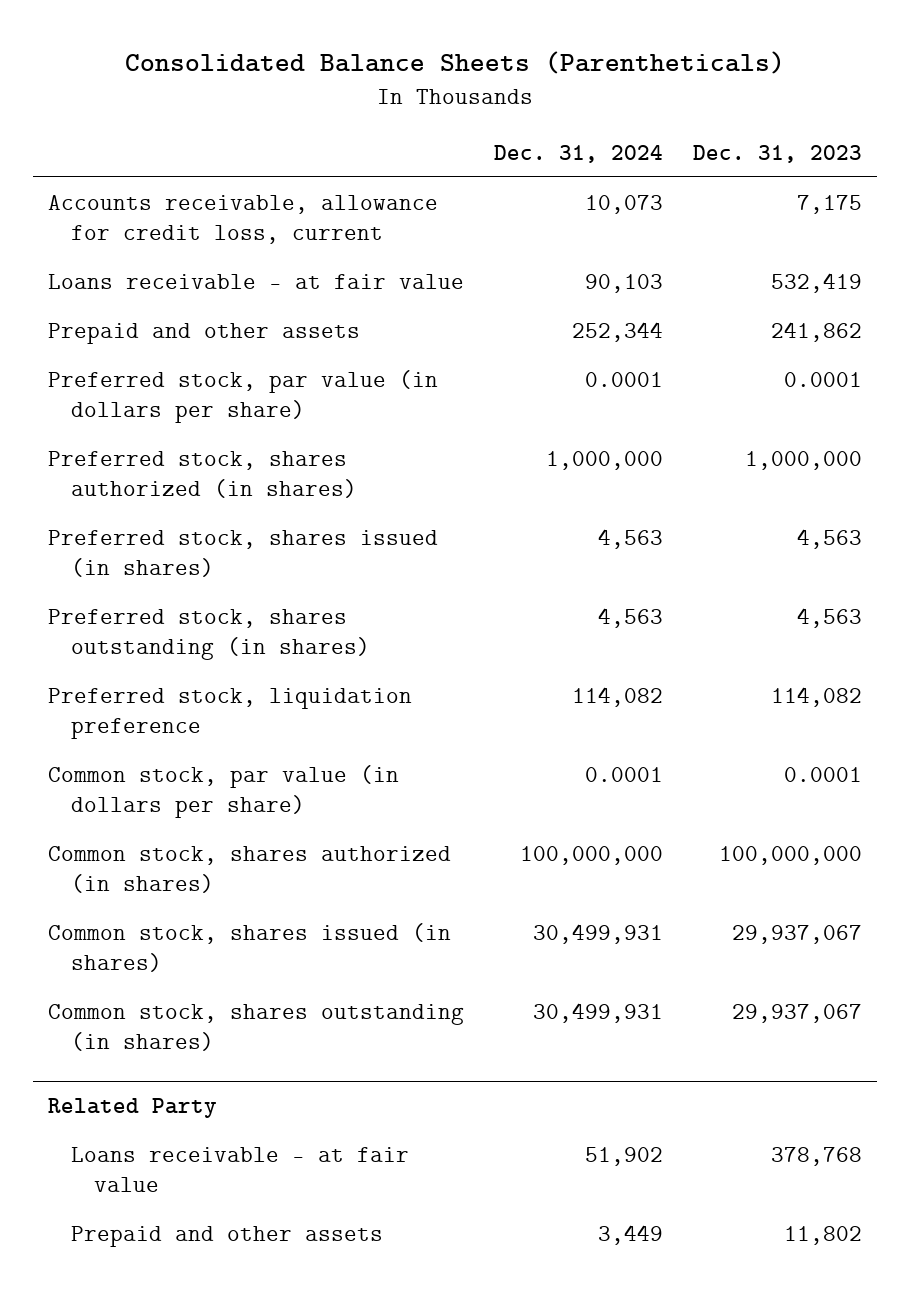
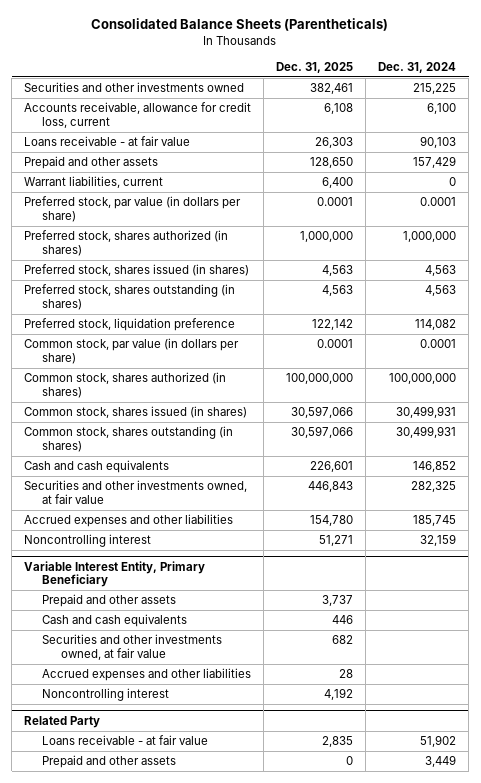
[693,144,863,163] Dec. 31, 2023 -> none
none -> [276,61,354,73] Dec. 31, 2025
none -> [24,82,245,93] Securities and other investments owned
[585,194,664,214] 10,073 -> [427,103,457,115] 6,100
[572,321,664,342] 252,344 -> [413,156,457,169] 157,429
none -> [24,176,164,189] Warrant liabilities, current
none -> [24,460,170,474] Cash and cash equivalents
none -> [24,480,248,504] Securities and other investments owned, at fair value
none -> [24,514,234,528] Accrued expenses and other liabilities
none -> [24,534,152,548] Noncontrolling interest
none -> [24,560,206,588] Variable Interest Entity, Primary Beneficiary
none -> [42,594,177,608] Prepaid and other assets
none -> [42,614,188,628] Cash and cash equivalents
none -> [42,634,223,660] Securities and other investments owned, at fair value
none -> [42,668,252,682] Accrued expenses and other liabilities
none -> [42,688,170,702] Noncontrolling interest

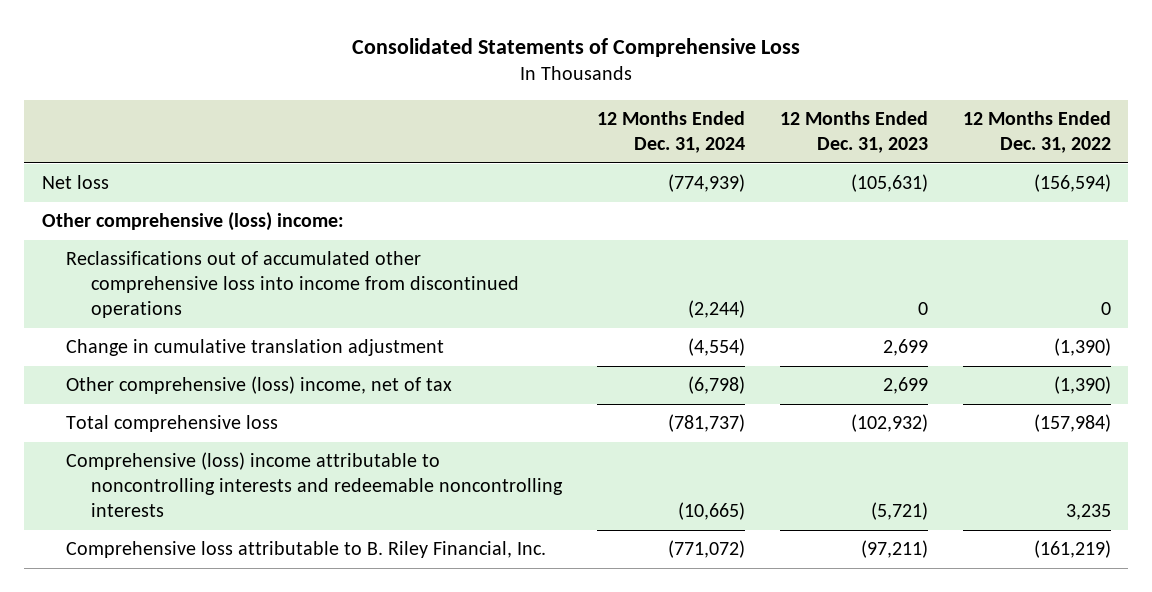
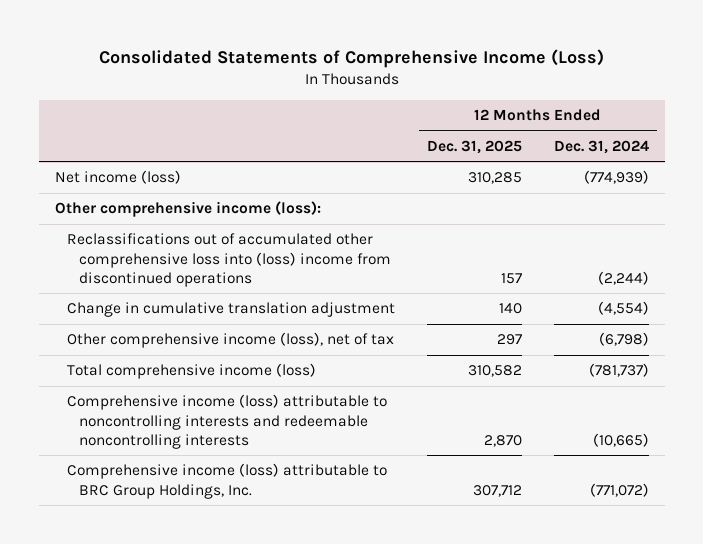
[352,38,801,58] Consolidated Statements of Comprehensive Loss -> [98,49,604,69] Consolidated Statements of Comprehensive Income (Loss)
[779,110,928,153] 12 Months Ended Dec. 31, 2023 -> none
[962,110,1111,153] 12 Months Ended Dec. 31, 2022 -> none
none -> [426,139,522,154] Dec. 31, 2025
[41,175,109,190] Net loss -> [54,170,181,185] Net income (loss)
[41,212,344,232] Other comprehensive (loss) income: -> [54,201,321,218] Other comprehensive income (loss):
[66,251,519,319] Reclassifications out of accumulated other comprehensive loss into income from discontinued operations -> [66,233,391,287] Reclassifications out of accumulated other comprehensive loss into (loss) income from discontinued operations
[66,376,453,395] Other comprehensive (loss) income, net of tax -> [66,332,394,349] Other comprehensive income (loss), net of tax
[66,415,279,433] Total comprehensive loss -> [66,363,316,380] Total comprehensive income (loss)
[66,452,563,518] Comprehensive (loss) income attributable to noncontrolling interests and redeemable noncontrolling interests -> [66,394,387,449] Comprehensive income (loss) attributable to noncontrolling interests and redeemable noncontrolling interests
[66,541,547,559] Comprehensive loss attributable to B. Riley Financial, Inc. -> [66,463,387,499] Comprehensive income (loss) attributable to BRC Group Holdings, Inc.

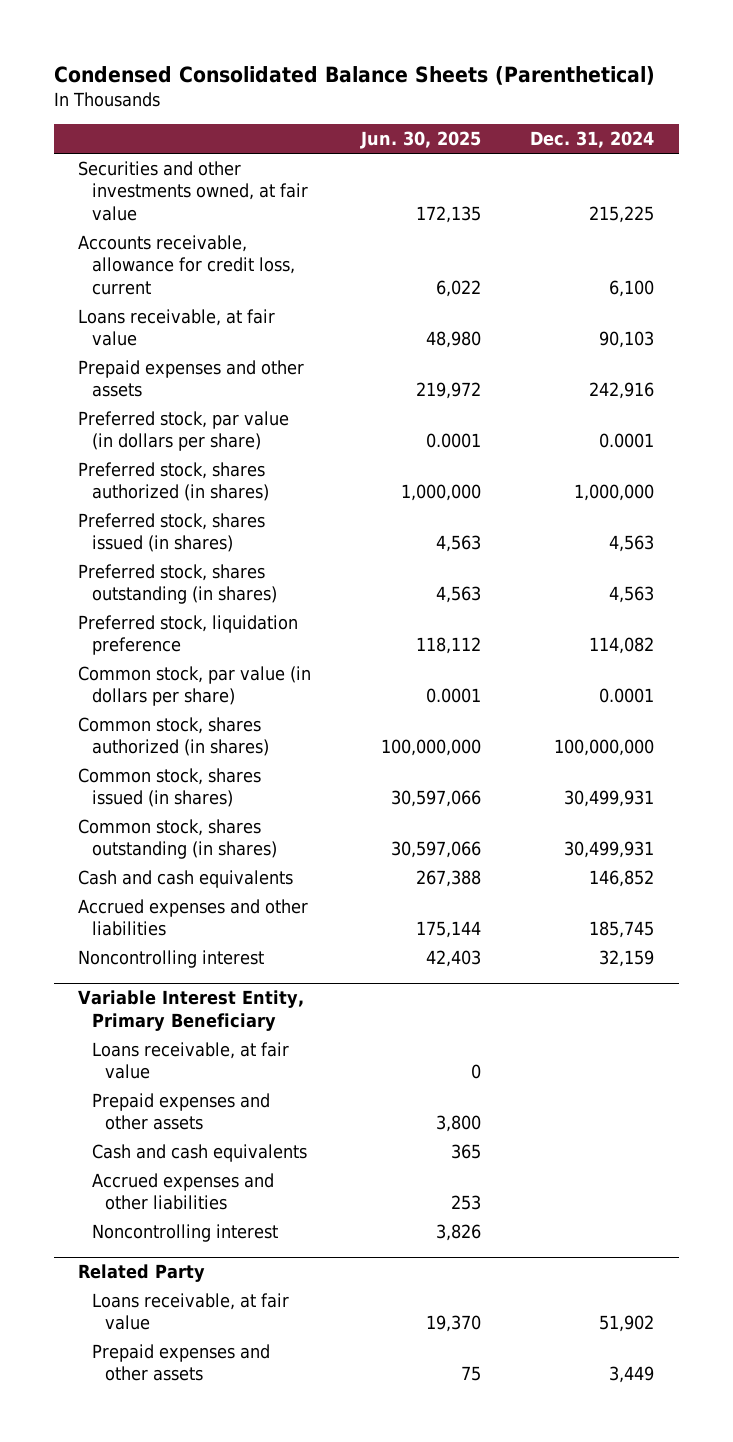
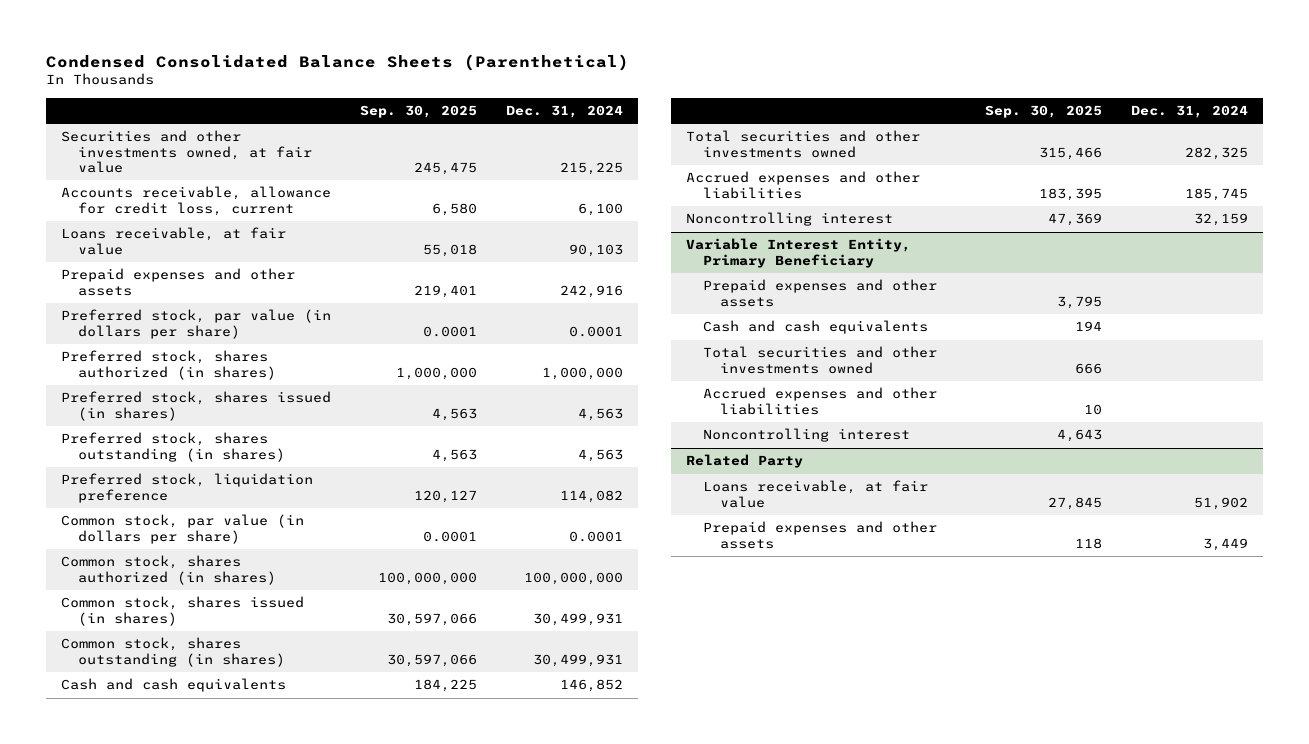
[359,131,481,150] Jun. 30, 2025 -> none
none -> [359,105,477,119] Sep. 30, 2025
none -> [685,130,920,158] Total securities and other investments owned
[91,1042,289,1080] Loans receivable, at fair value -> none
none -> [702,346,937,374] Total securities and other investments owned

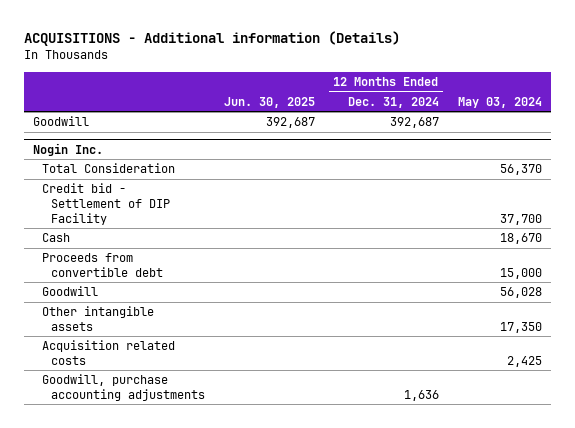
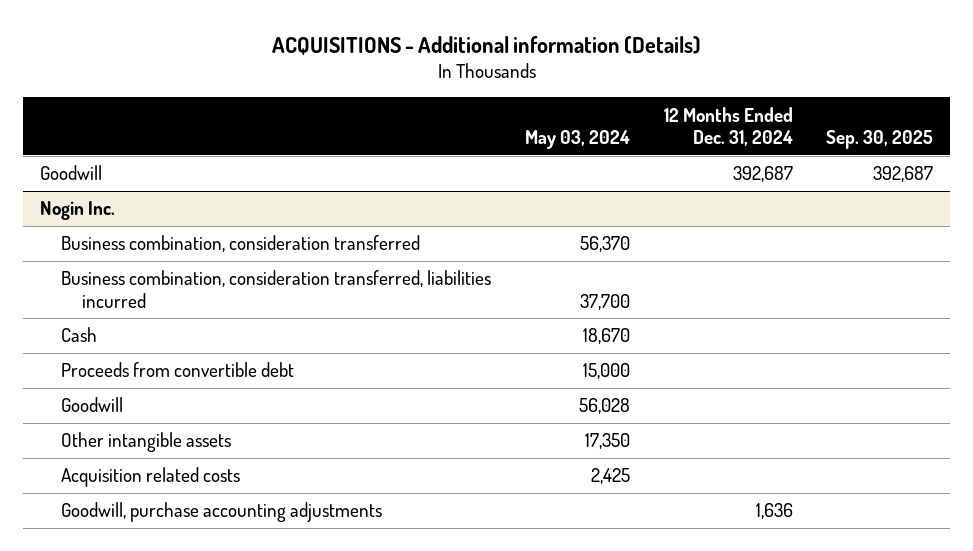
[224,96,316,108] Jun. 30, 2025 -> none
none -> [826,130,934,150] Sep. 30, 2025
[42,163,176,174] Total Consideration -> [61,235,421,253] Business combination, consideration transferred
[42,183,171,225] Credit bid - Settlement of DIP Facility -> [61,270,492,308] Business combination, consideration transferred, liabilities incurred

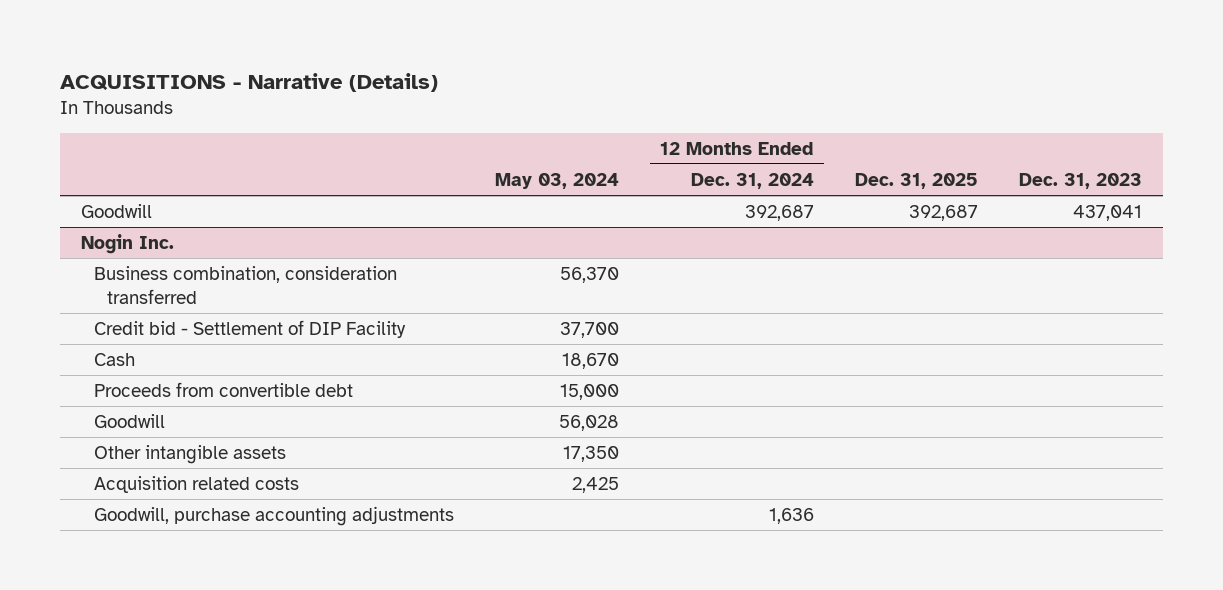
[271,35,701,55] ACQUISITIONS - Additional information (Details) -> [59,72,438,92] ACQUISITIONS - Narrative (Details)
[826,130,934,150] Sep. 30, 2025 -> none
none -> [854,172,978,189] Dec. 31, 2025
none -> [1019,172,1143,189] Dec. 31, 2023
[61,270,492,308] Business combination, consideration transferred, liabilities incurred -> [93,320,406,339] Credit bid - Settlement of DIP Facility

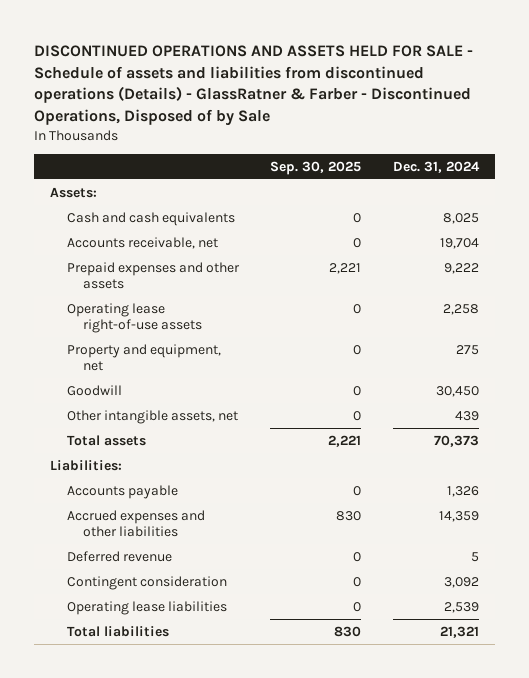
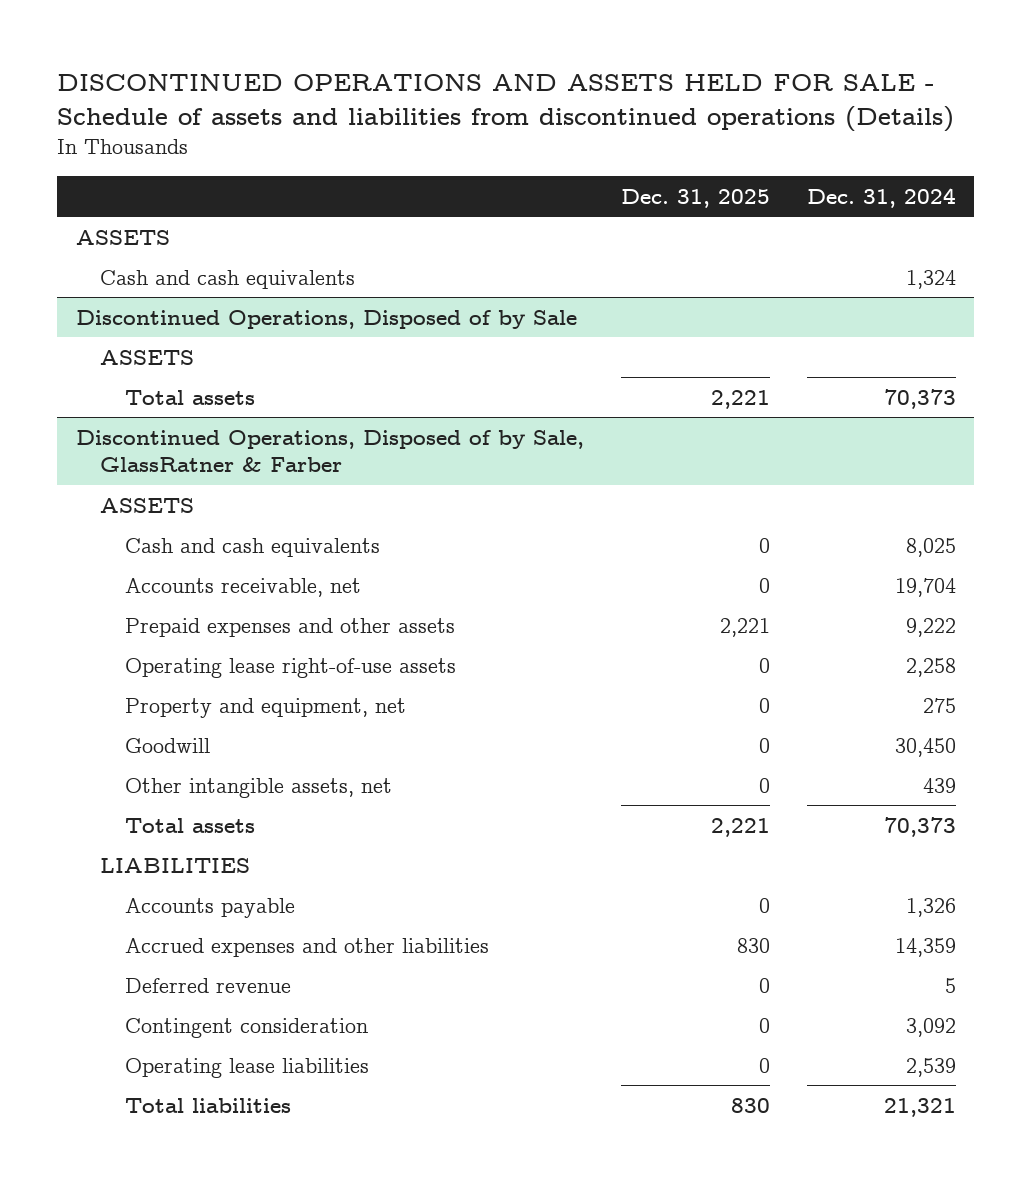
[34,45,474,127] DISCONTINUED OPERATIONS AND ASSETS HELD FOR SALE - Schedule of assets and liabilities from discontinued operations (Details) - GlassRatner & Farber - Discontinued Operations, Disposed of by Sale -> [57,74,955,132] DISCONTINUED OPERATIONS AND ASSETS HELD FOR SALE - Schedule of assets and liabilities from discontinued operations (Details)
[270,160,362,175] Sep. 30, 2025 -> none
none -> [620,188,770,208] Dec. 31, 2025
[50,186,98,198] Assets: -> [75,229,170,245] ASSETS
none -> [100,269,356,289] Cash and cash equivalents
none -> [75,309,577,329] Discontinued Operations, Disposed of by Sale
none -> [100,349,195,365] ASSETS
none -> [124,389,255,405] Total assets
none -> [75,429,584,472] Discontinued Operations, Disposed of by Sale, GlassRatner & Farber
none -> [100,497,195,513] ASSETS
[50,459,123,471] Liabilities: -> [100,857,251,873] LIABILITIES

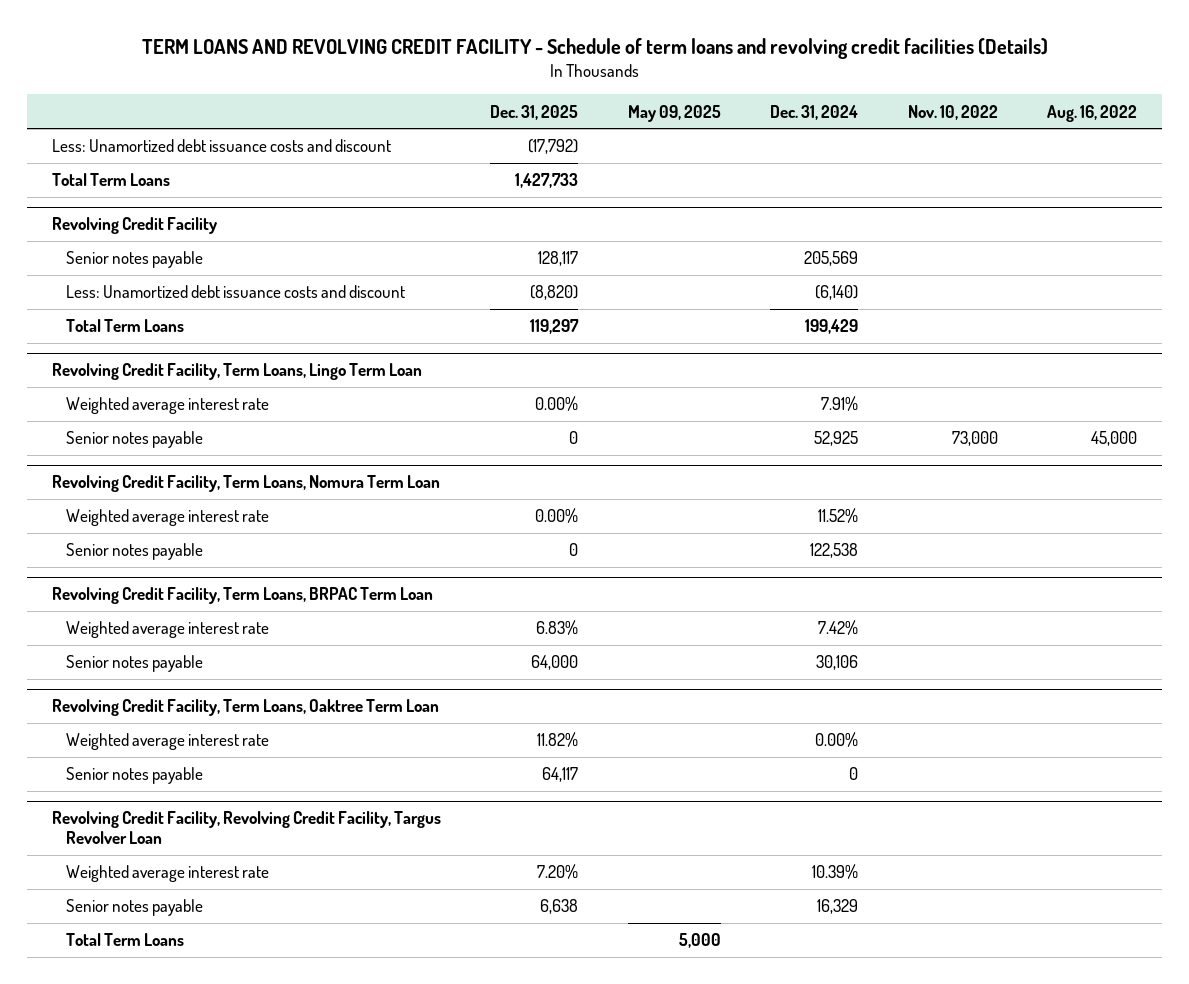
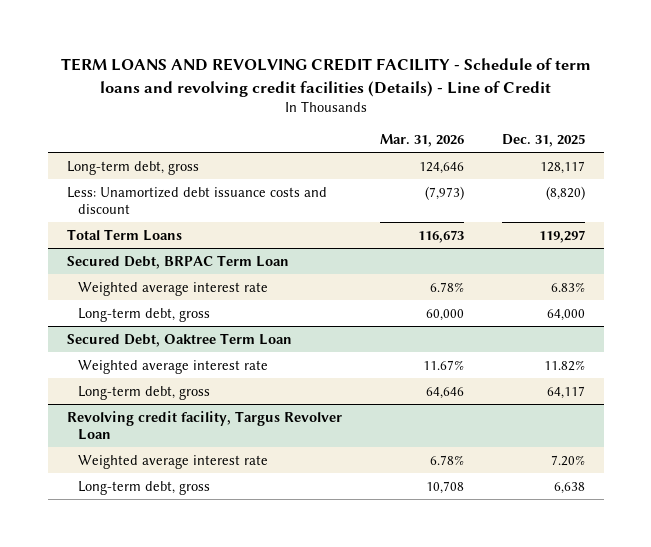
[141,38,1048,60] TERM LOANS AND REVOLVING CREDIT FACILITY - Schedule of term loans and revolving credit facilities (Details) -> [60,58,591,97] TERM LOANS AND REVOLVING CREDIT FACILITY - Schedule of term loans and revolving credit facilities (Details) - Line of Credit
[627,104,721,122] May 09, 2025 -> none
[770,104,859,120] Dec. 31, 2024 -> none
[907,104,998,120] Nov. 10, 2022 -> none
[1047,104,1138,122] Aug. 16, 2022 -> none
none -> [379,134,464,148] Mar. 31, 2026
[52,139,392,153] Less: Unamortized debt issuance costs and discount -> none
[52,173,171,187] Total Term Loans -> none
[52,217,218,235] Revolving Credit Facility -> none
[65,251,203,269] Senior notes payable -> [66,160,199,175] Long-term debt, gross
[52,363,423,381] Revolving Credit Facility, Term Loans, Lingo Term Loan -> none
[65,397,269,415] Weighted average interest rate -> none
[65,431,203,449] Senior notes payable -> none
[52,475,441,493] Revolving Credit Facility, Term Loans, Nomura Term Loan -> none
[65,509,269,527] Weighted average interest rate -> none
[65,543,203,561] Senior notes payable -> none
[52,587,434,605] Revolving Credit Facility, Term Loans, BRPAC Term Loan -> none
none -> [66,254,289,269] Secured Debt, BRPAC Term Loan
[52,699,440,717] Revolving Credit Facility, Term Loans, Oaktree Term Loan -> none
[65,655,203,673] Senior notes payable -> [78,307,211,322] Long-term debt, gross
none -> [66,332,292,347] Secured Debt, Oaktree Term Loan
[65,767,203,785] Senior notes payable -> [78,385,211,400] Long-term debt, gross
[52,811,442,845] Revolving Credit Facility, Revolving Credit Facility, Targus Revolver Loan -> [66,410,342,440] Revolving credit facility, Targus Revolver Loan
[65,933,184,947] Total Term Loans -> none
[65,899,203,917] Senior notes payable -> [78,480,211,495] Long-term debt, gross

